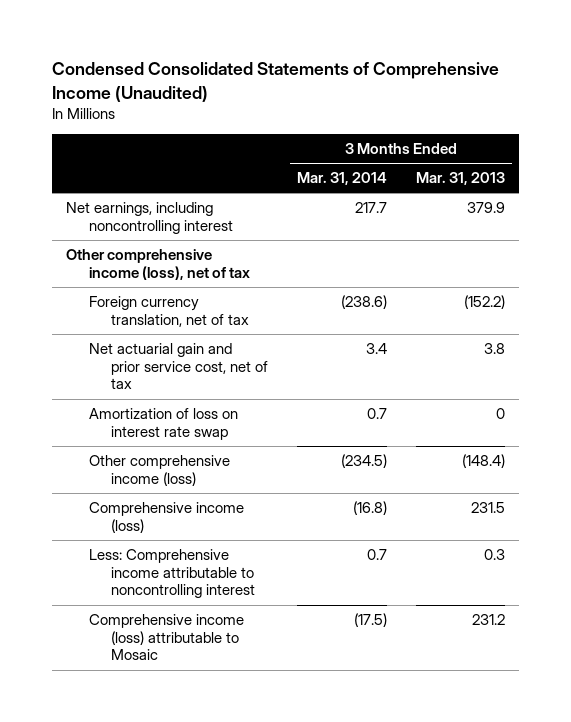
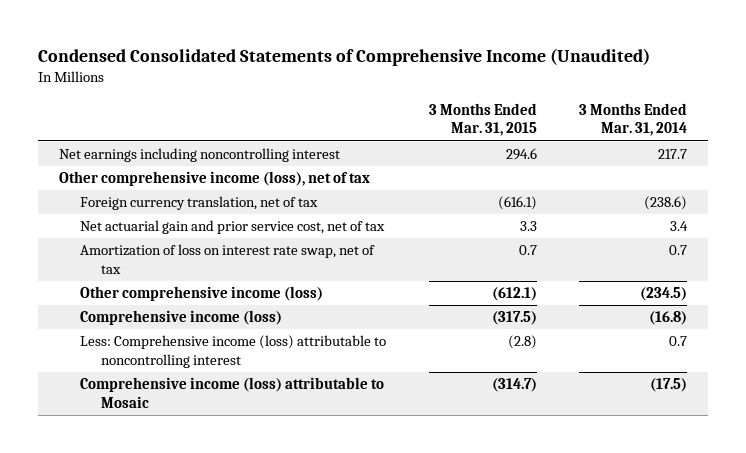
[415,172,505,186] Mar. 31, 2013 -> none
none -> [428,102,537,137] 3 Months Ended Mar. 31, 2015
[66,202,233,234] Net earnings, including noncontrolling interest -> [59,148,341,163] Net earnings including noncontrolling interest
[88,408,238,440] Amortization of loss on interest rate swap -> [80,244,376,274] Amortization of loss on interest rate swap, net of tax
[88,549,255,599] Less: Comprehensive income attributable to noncontrolling interest -> [80,335,387,368] Less: Comprehensive income (loss) attributable to noncontrolling interest

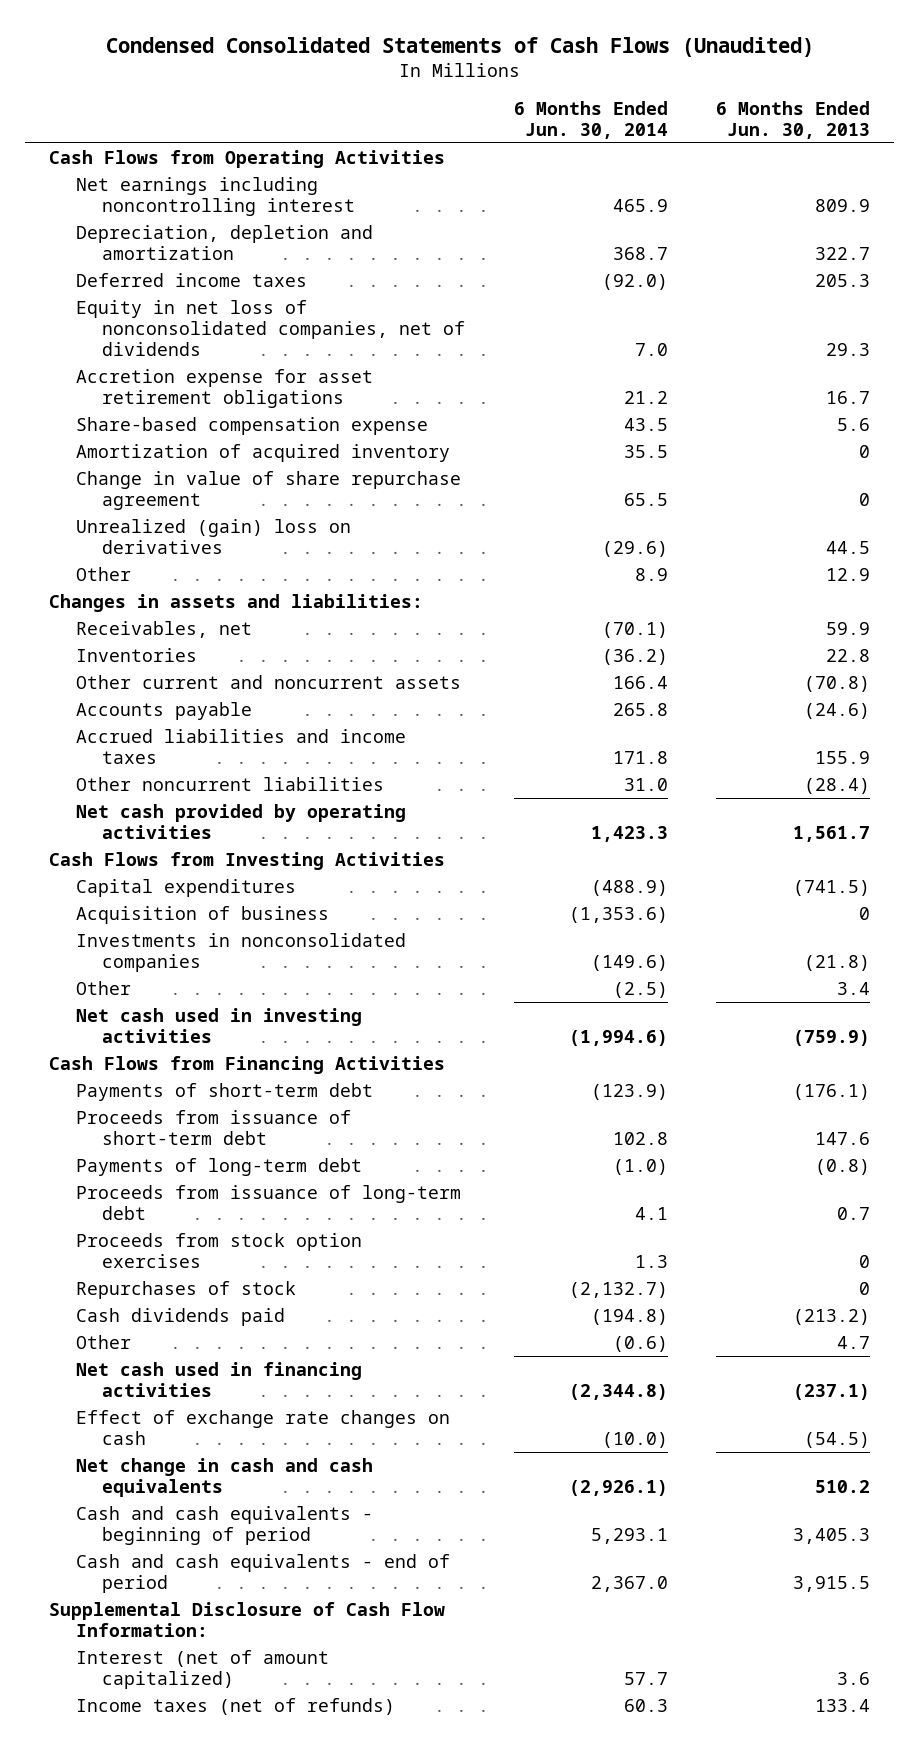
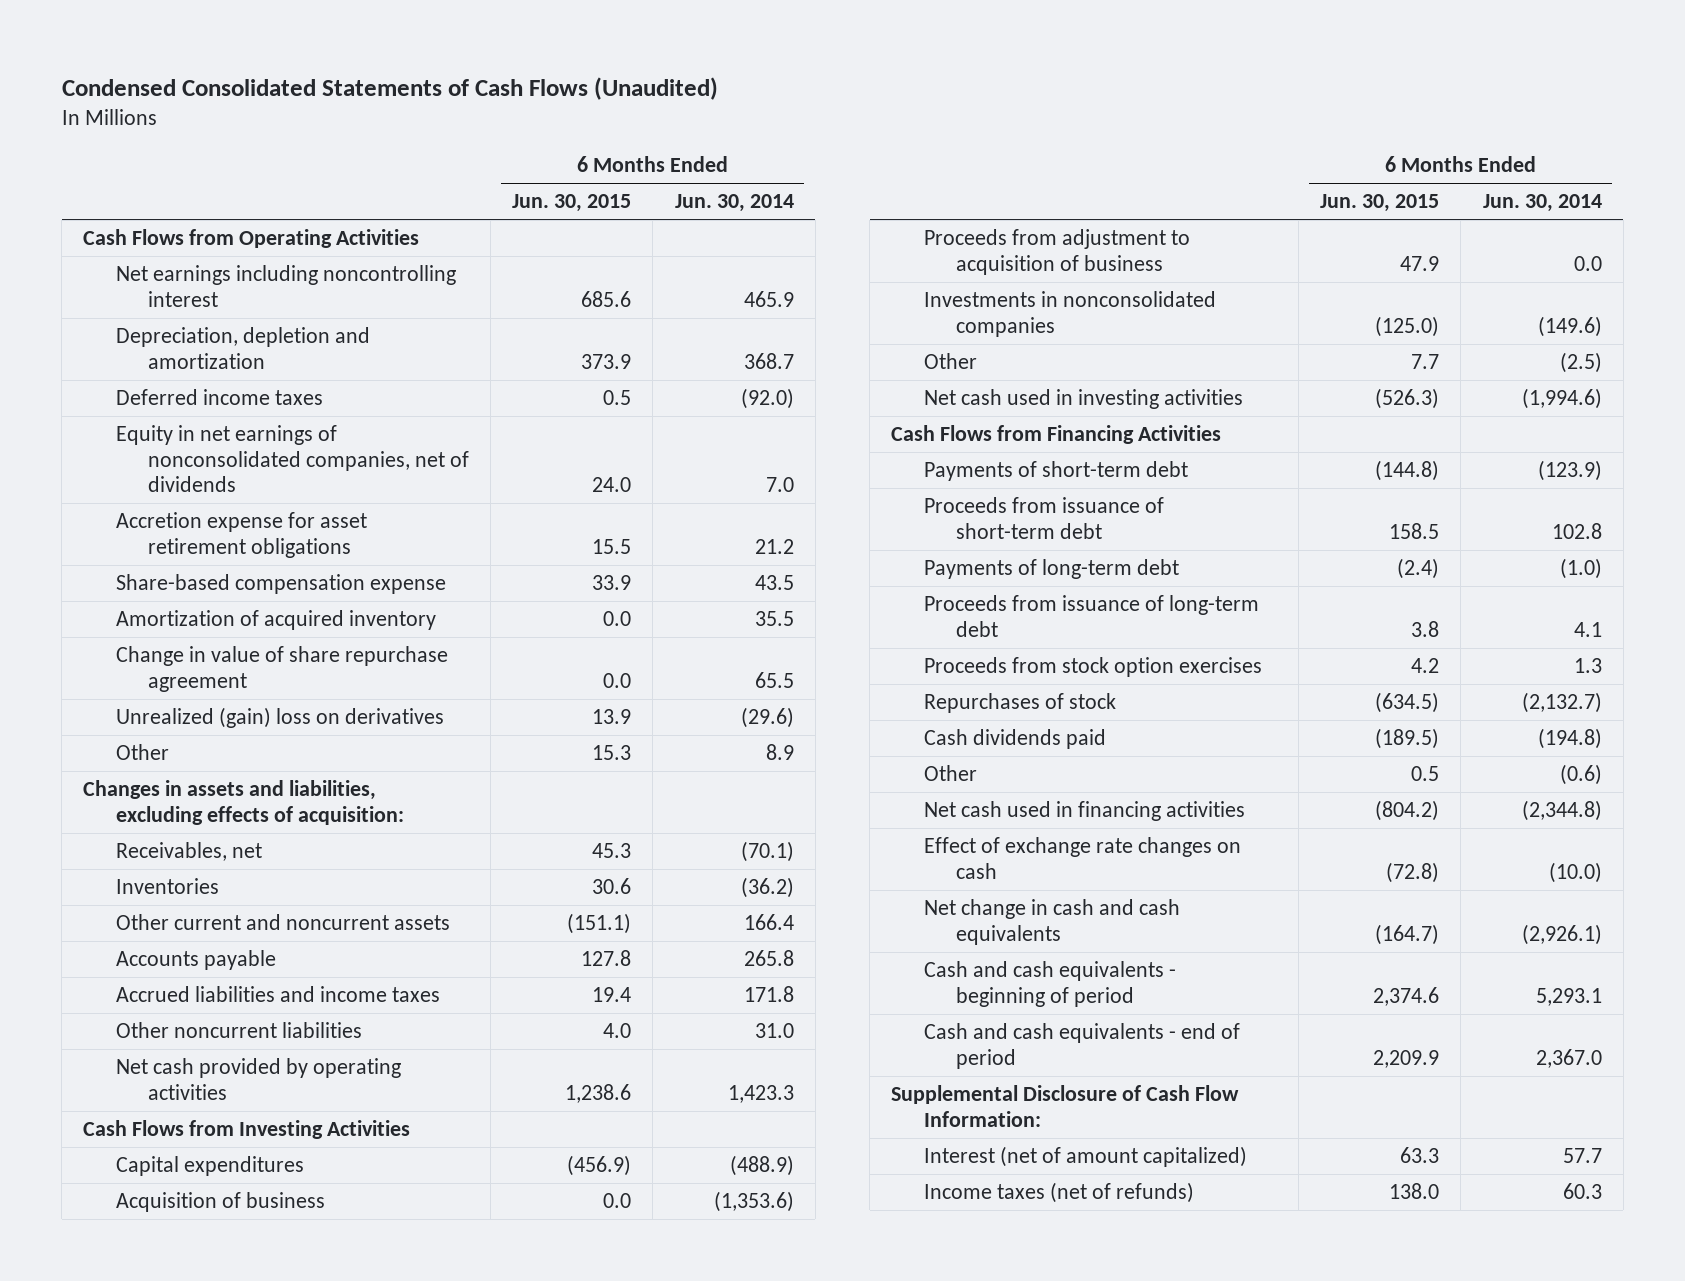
[716,100,871,139] 6 Months Ended Jun. 30, 2013 -> none
none -> [512,194,632,213] Jun. 30, 2015
[75,300,465,356] Equity in net loss of nonconsolidated companies, net of dividends -> [115,425,470,493] Equity in net earnings of nonconsolidated companies, net of dividends
[49,594,424,613] Changes in assets and liabilities: -> [83,780,404,825] Changes in assets and liabilities, excluding effects of acquisition:
none -> [923,229,1190,275] Proceeds from adjustment to acquisition of business

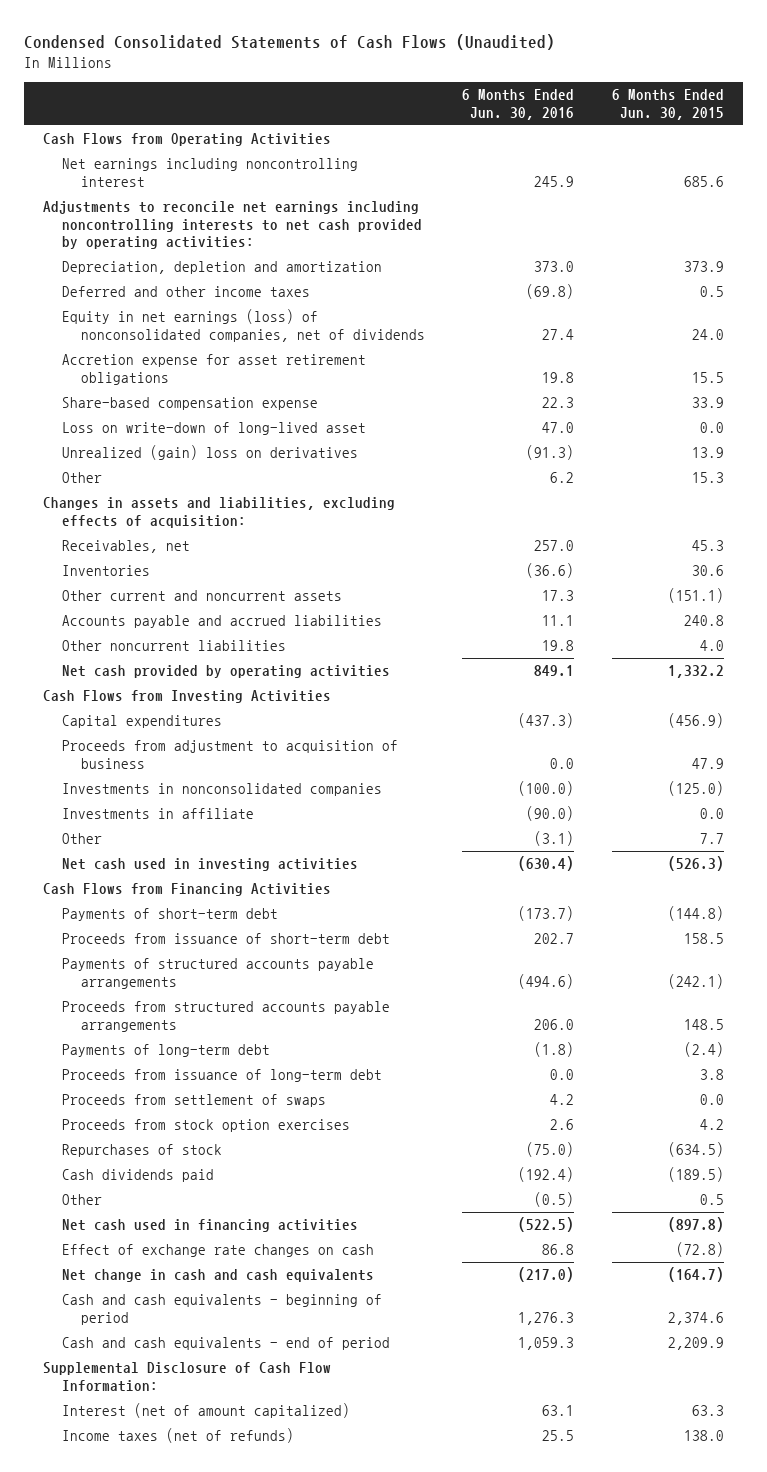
[674,194,794,213] Jun. 30, 2014 -> none
none -> [462,89,575,120] 6 Months Ended Jun. 30, 2016
none -> [43,201,423,250] Adjustments to reconcile net earnings including noncontrolling interests to net cash provided by operating activities:
[115,389,323,406] Deferred income taxes -> [62,286,311,298] Deferred and other income taxes
[115,425,470,493] Equity in net earnings of nonconsolidated companies, net of dividends -> [62,309,425,342] Equity in net earnings (loss) of nonconsolidated companies, net of dividends
[115,610,436,631] Amortization of acquired inventory -> none
[115,646,448,692] Change in value of share repurchase agreement -> none
none -> [62,422,367,436] Loss on write-down of long-lived asset
[115,950,276,971] Accounts payable -> none
[115,986,440,1003] Accrued liabilities and income taxes -> none
none -> [62,615,383,629] Accounts payable and accrued liabilities
[565,1083,632,1103] 1,238.6 -> [668,665,725,679] 1,332.2
[115,1192,325,1213] Acquisition of business -> none
none -> [62,808,255,820] Investments in affiliate
none -> [62,958,375,989] Payments of structured accounts payable arrangements
none -> [62,1001,391,1032] Proceeds from structured accounts payable arrangements
none -> [62,1094,327,1108] Proceeds from settlement of swaps
[1375,800,1440,822] (804.2) -> [668,1217,725,1233] (897.8)

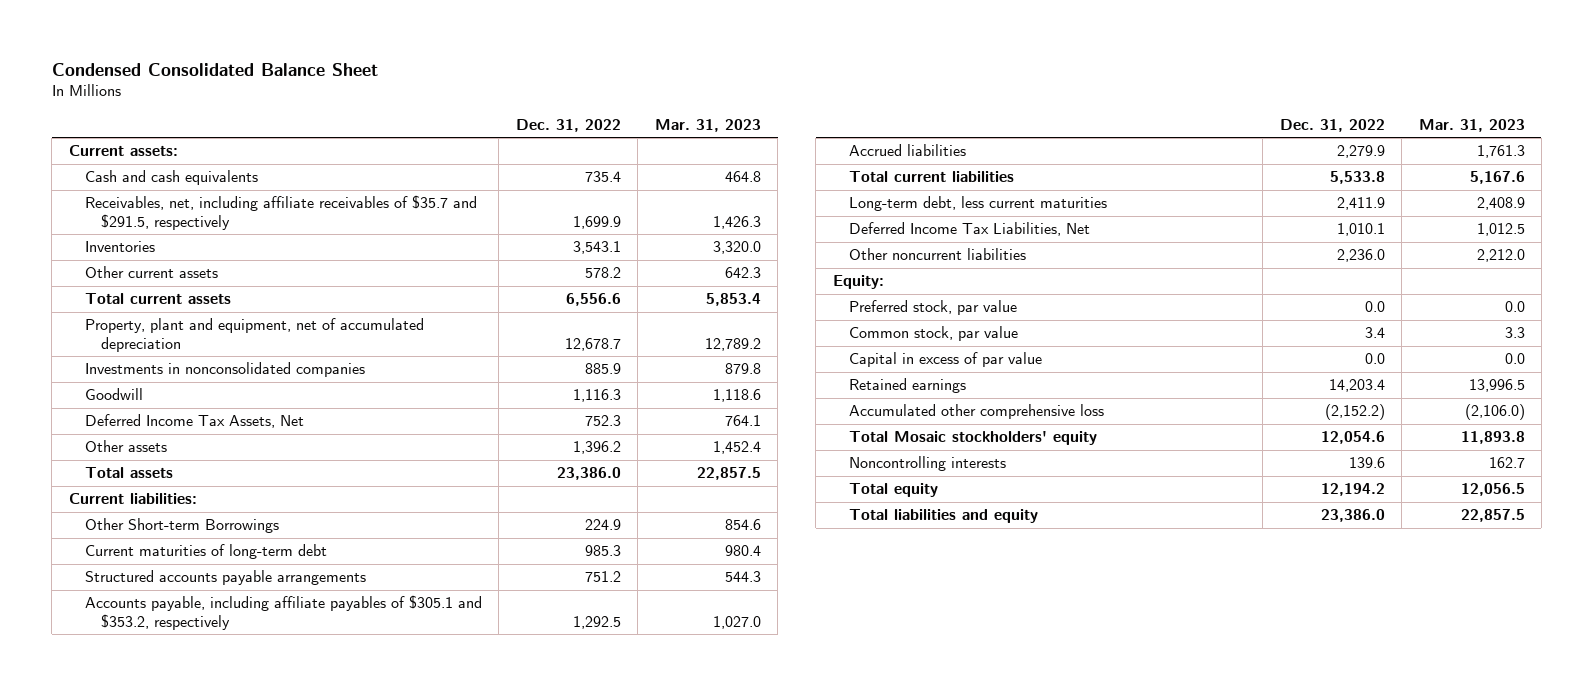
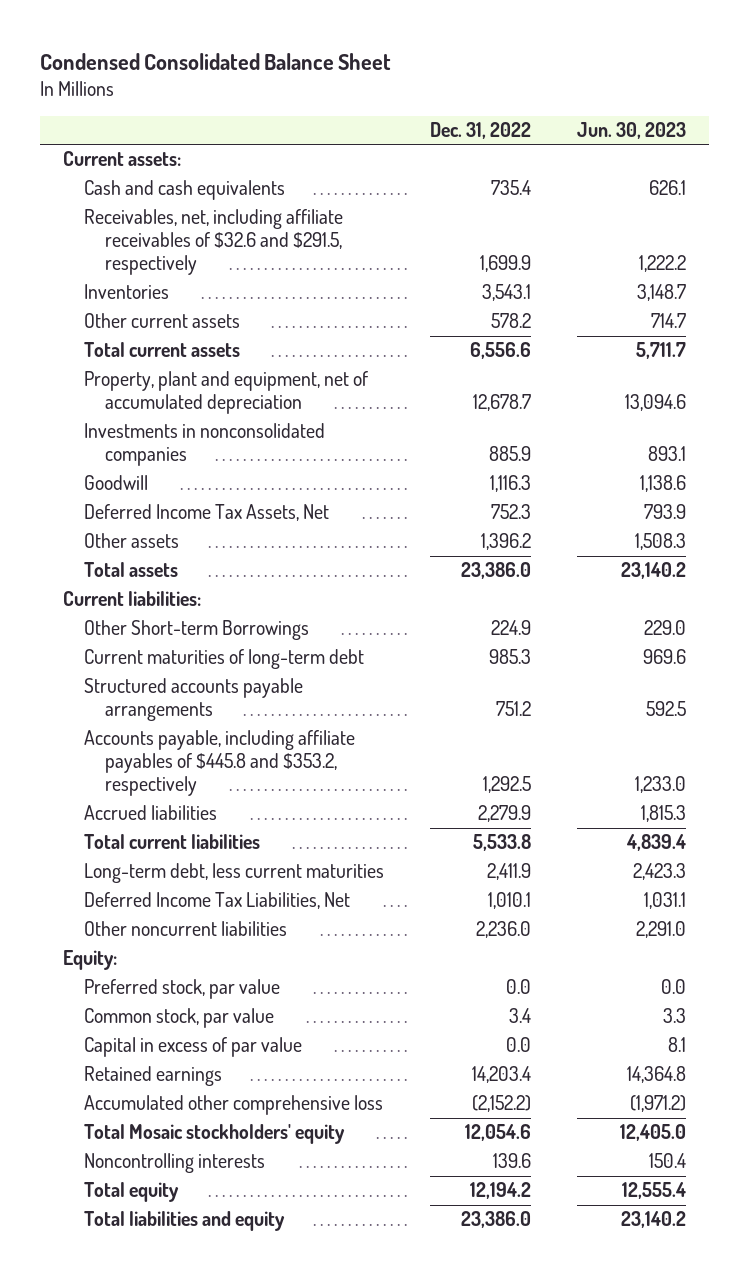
[654,118,761,132] Mar. 31, 2023 -> none
none -> [576,121,686,139] Jun. 30, 2023
[85,195,478,230] Receivables, net, including affiliate receivables of $35.7 and $291.5, respectively -> [83,209,343,276] Receivables, net, including affiliate receivables of $32.6 and $291.5, respectively
[85,595,483,630] Accounts payable, including affiliate payables of $305.1 and $353.2, respectively -> [83,730,355,797] Accounts payable, including affiliate payables of $445.8 and $353.2, respectively

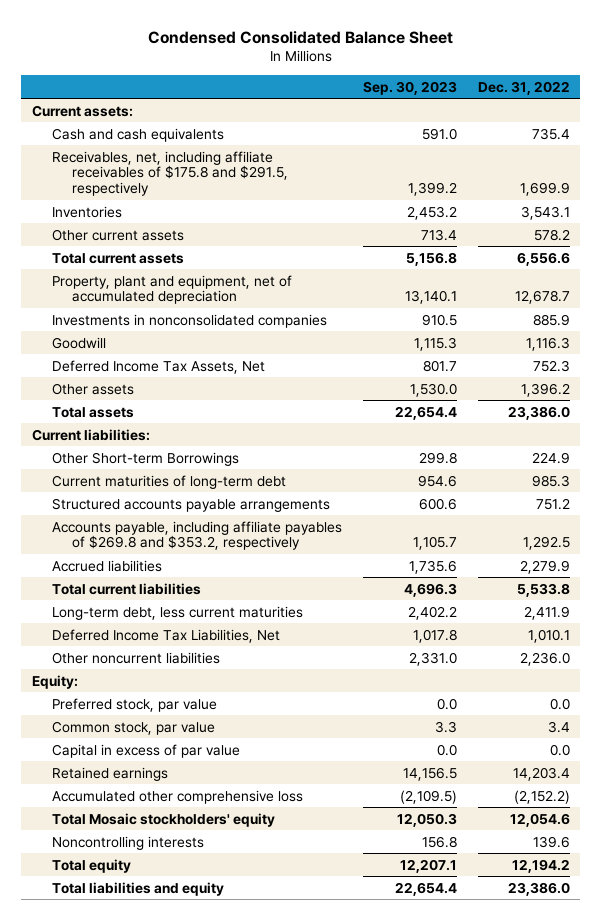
[576,121,686,139] Jun. 30, 2023 -> none
none -> [362,80,457,95] Sep. 30, 2023
[83,209,343,276] Receivables, net, including affiliate receivables of $32.6 and $291.5, respectively -> [51,150,289,197] Receivables, net, including affiliate receivables of $175.8 and $291.5, respectively
[83,730,355,797] Accounts payable, including affiliate payables of $445.8 and $353.2, respectively -> [51,520,342,551] Accounts payable, including affiliate payables of $269.8 and $353.2, respectively

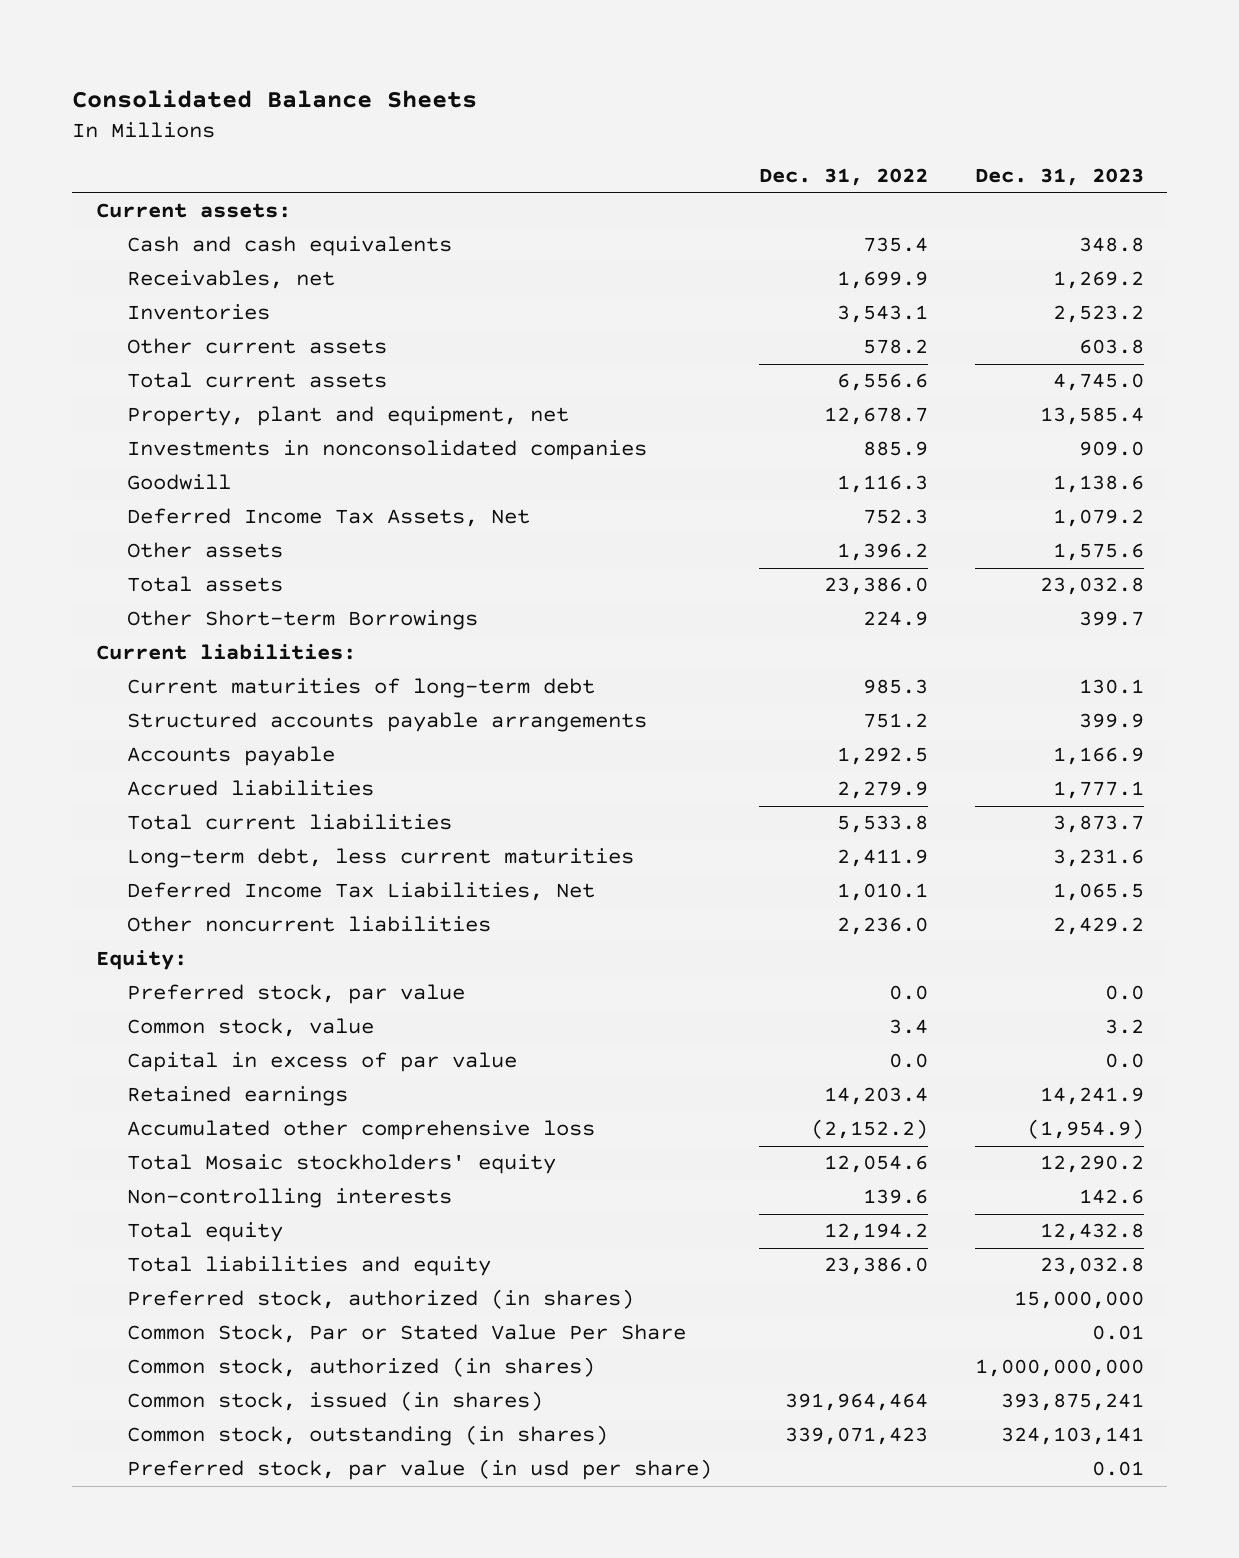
[147,30,453,44] Condensed Consolidated Balance Sheet -> [71,89,477,108] Consolidated Balance Sheets
[362,80,457,95] Sep. 30, 2023 -> none
none -> [974,168,1144,187] Dec. 31, 2023
[51,150,289,197] Receivables, net, including affiliate receivables of $175.8 and $291.5, respectively -> [126,270,335,290] Receivables, net
[51,274,292,305] Property, plant and equipment, net of accumulated depreciation -> [126,406,569,427] Property, plant and equipment, net
[31,428,150,441] Current liabilities: -> [95,644,356,661] Current liabilities:
[51,520,342,551] Accounts payable, including affiliate payables of $269.8 and $353.2, respectively -> [126,746,335,767] Accounts payable
[51,720,215,735] Common stock, par value -> [126,1018,374,1038] Common stock, value
[51,835,204,850] Noncontrolling interests -> [126,1188,452,1209] Non-controlling interests
none -> [126,1289,634,1310] Preferred stock, authorized (in shares)
none -> [126,1324,686,1344] Common Stock, Par or Stated Value Per Share
none -> [126,1357,595,1378] Common stock, authorized (in shares)
none -> [126,1391,543,1412] Common stock, issued (in shares)
none -> [126,1425,608,1447] Common stock, outstanding (in shares)
none -> [126,1459,712,1481] Preferred stock, par value (in usd per share)

